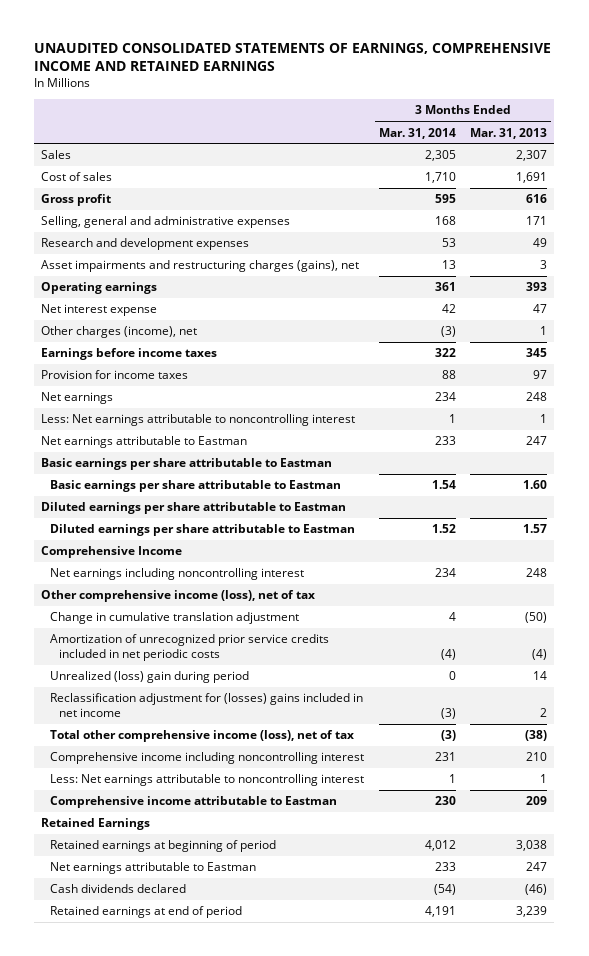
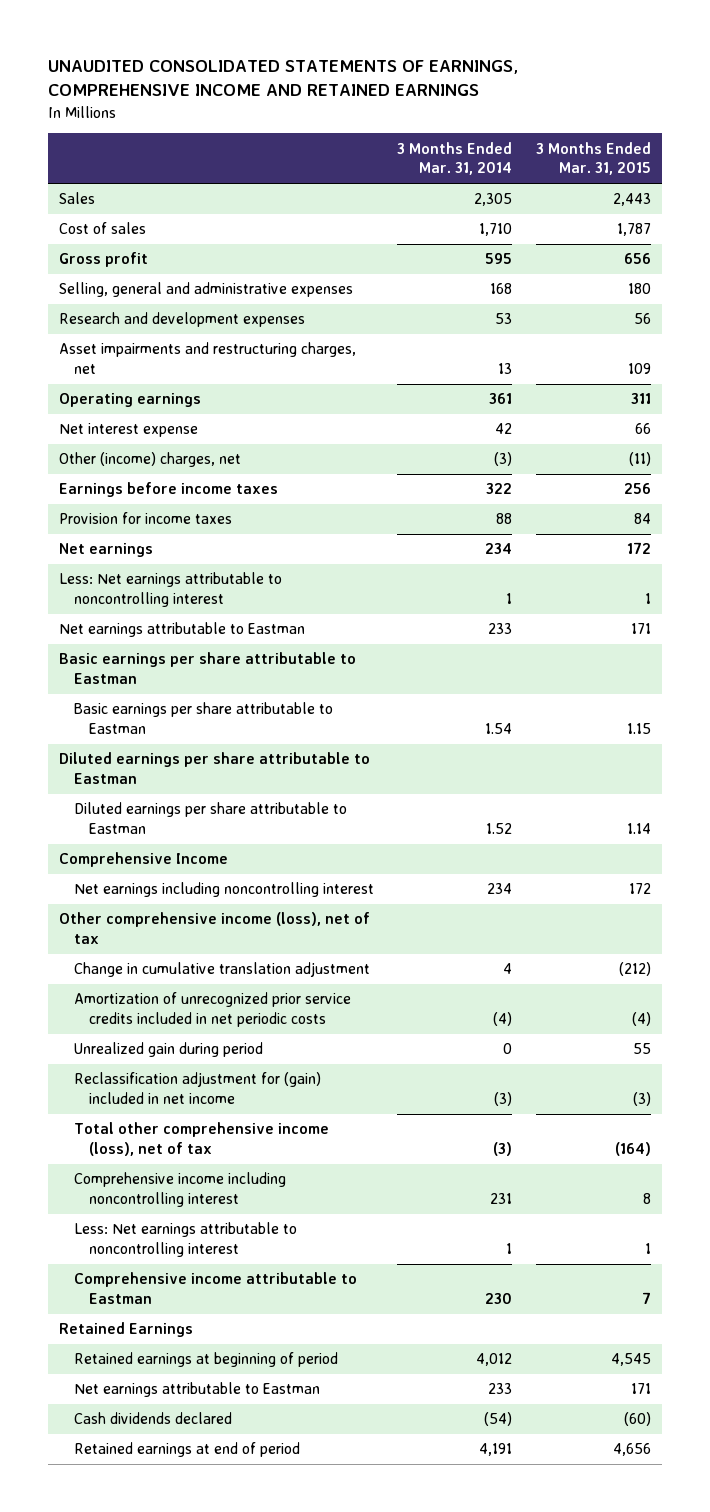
[470,127,548,139] Mar. 31, 2013 -> none
none -> [535,141,651,176] 3 Months Ended Mar. 31, 2015
[41,260,360,273] Asset impairments and restructuring charges (gains), net -> [59,342,357,375] Asset impairments and restructuring charges, net
[41,326,198,339] Other charges (income), net -> [59,452,242,468] Other (income) charges, net
[50,671,250,684] Unrealized (loss) gain during period -> [74,1042,264,1058] Unrealized gain during period
[50,693,364,717] Reclassification adjustment for (losses) gains included in net income -> [74,1072,322,1105] Reclassification adjustment for (gain) included in net income

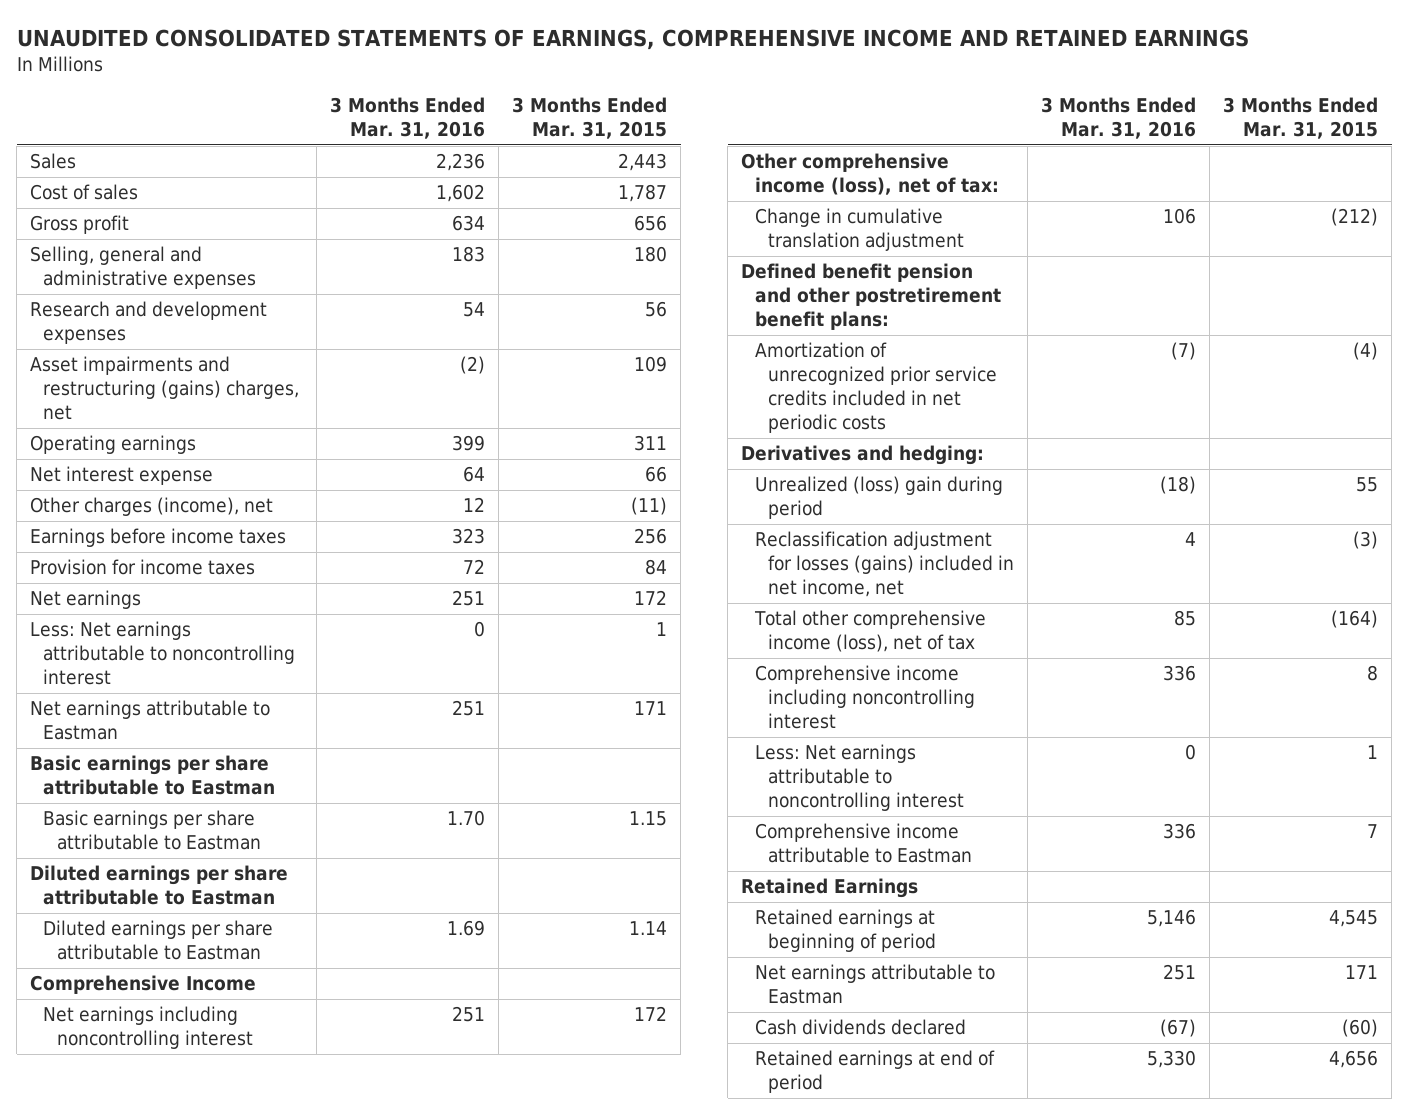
[397,141,513,176] 3 Months Ended Mar. 31, 2014 -> none
none -> [329,97,485,140] 3 Months Ended Mar. 31, 2016
[59,342,357,375] Asset impairments and restructuring charges, net -> [30,356,300,421] Asset impairments and restructuring (gains) charges, net
[59,452,242,468] Other (income) charges, net -> [30,497,274,517] Other charges (income), net
[59,912,371,945] Other comprehensive income (loss), net of tax -> [741,153,999,196] Other comprehensive income (loss), net of tax:
none -> [741,263,1001,331] Defined benefit pension and other postretirement benefit plans:
none -> [741,445,985,466] Derivatives and hedging:
[74,1042,264,1058] Unrealized gain during period -> [754,476,1003,520] Unrealized (loss) gain during period
[74,1072,322,1105] Reclassification adjustment for (gain) included in net income -> [754,531,1014,598] Reclassification adjustment for losses (gains) included in net income, net

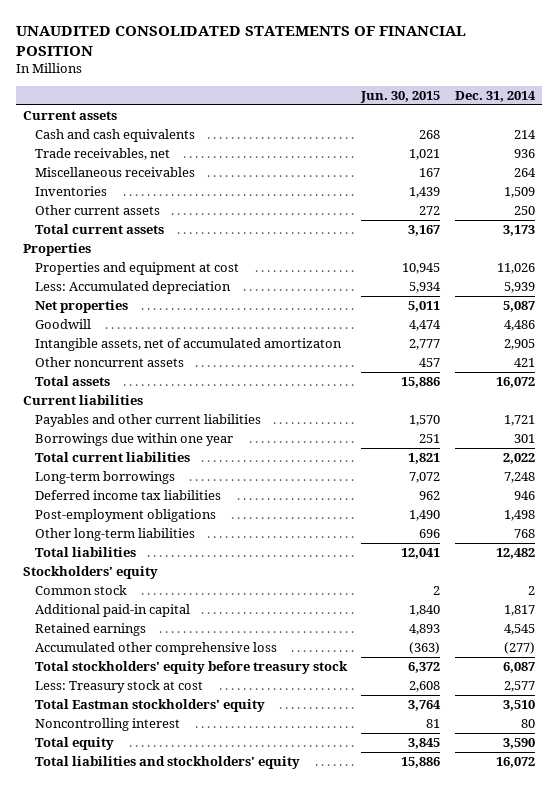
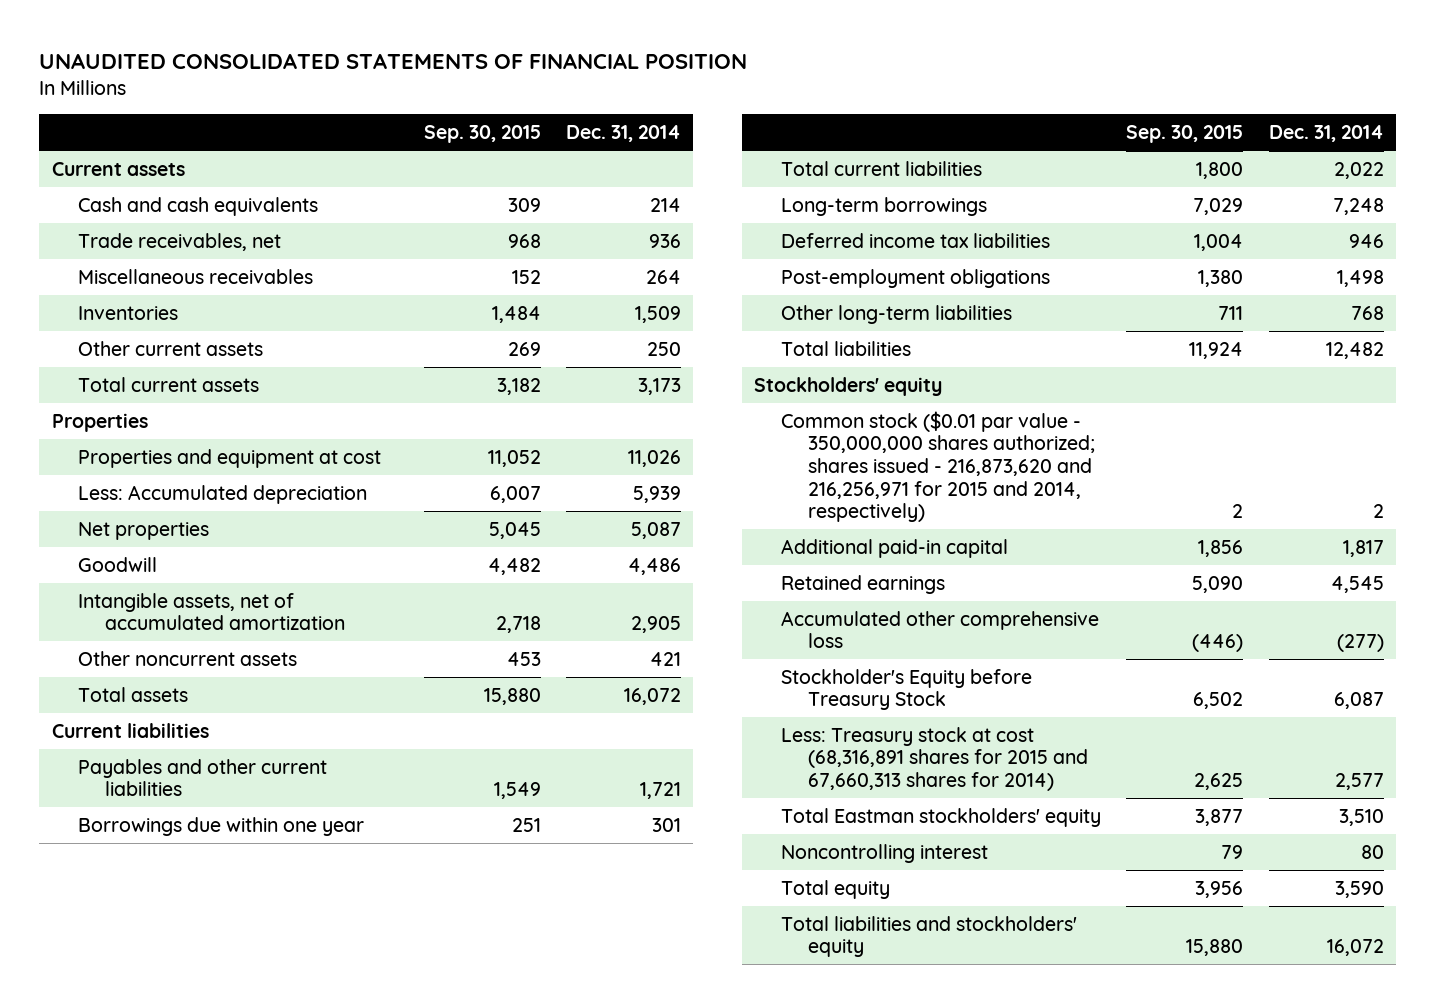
[360,91,441,104] Jun. 30, 2015 -> none
none -> [423,124,541,143] Sep. 30, 2015
[34,338,342,352] Intangible assets, net of accumulated amortizaton -> [78,592,346,631] Intangible assets, net of accumulated amortization
[34,585,127,596] Common stock -> [781,410,1095,523] Common stock ($0.01 par value - 350,000,000 shares authorized; shares issued - 216,873,620 and 216,256,971 for 2015 and 2014, respectively)
[34,661,348,675] Total stockholders' equity before treasury stock -> [781,668,1033,711] Stockholder's Equity before Treasury Stock
[34,680,203,694] Less: Treasury stock at cost -> [781,726,1088,791] Less: Treasury stock at cost (68,316,891 shares for 2015 and 67,660,313 shares for 2014)

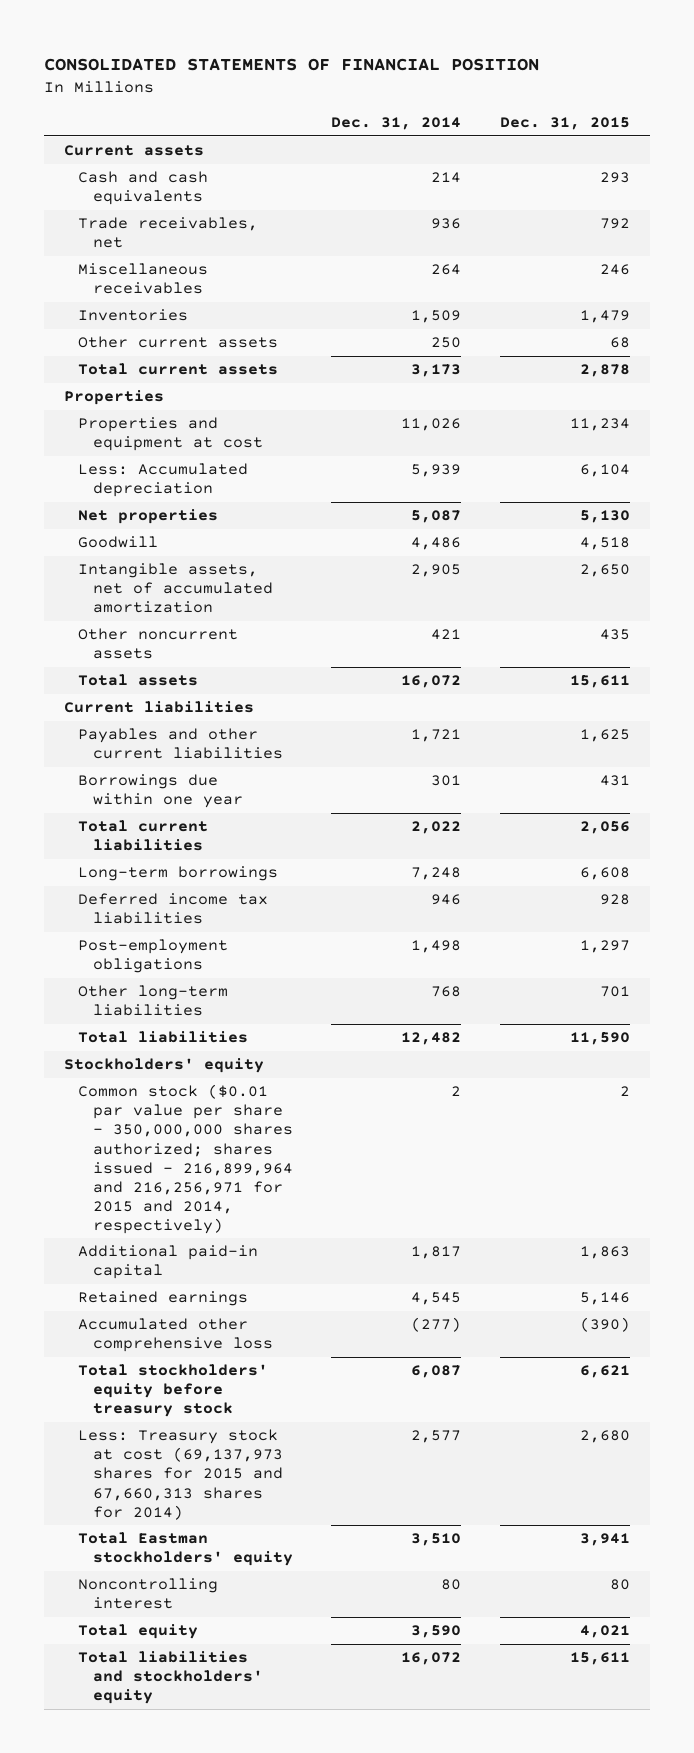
[38,52,747,69] UNAUDITED CONSOLIDATED STATEMENTS OF FINANCIAL POSITION -> [44,57,540,71] CONSOLIDATED STATEMENTS OF FINANCIAL POSITION
[423,124,541,143] Sep. 30, 2015 -> none
none -> [500,116,631,130] Dec. 31, 2015
[781,410,1095,523] Common stock ($0.01 par value - 350,000,000 shares authorized; shares issued - 216,873,620 and 216,256,971 for 2015 and 2014, respectively) -> [78,1084,293,1234] Common stock ($0.01 par value per share - 350,000,000 shares authorized; shares issued - 216,899,964 and 216,256,971 for 2015 and 2014, respectively)
[781,668,1033,711] Stockholder's Equity before Treasury Stock -> [78,1364,269,1418] Total stockholders' equity before treasury stock
[781,726,1088,791] Less: Treasury stock at cost (68,316,891 shares for 2015 and 67,660,313 shares for 2014) -> [78,1429,283,1520] Less: Treasury stock at cost (69,137,973 shares for 2015 and 67,660,313 shares for 2014)

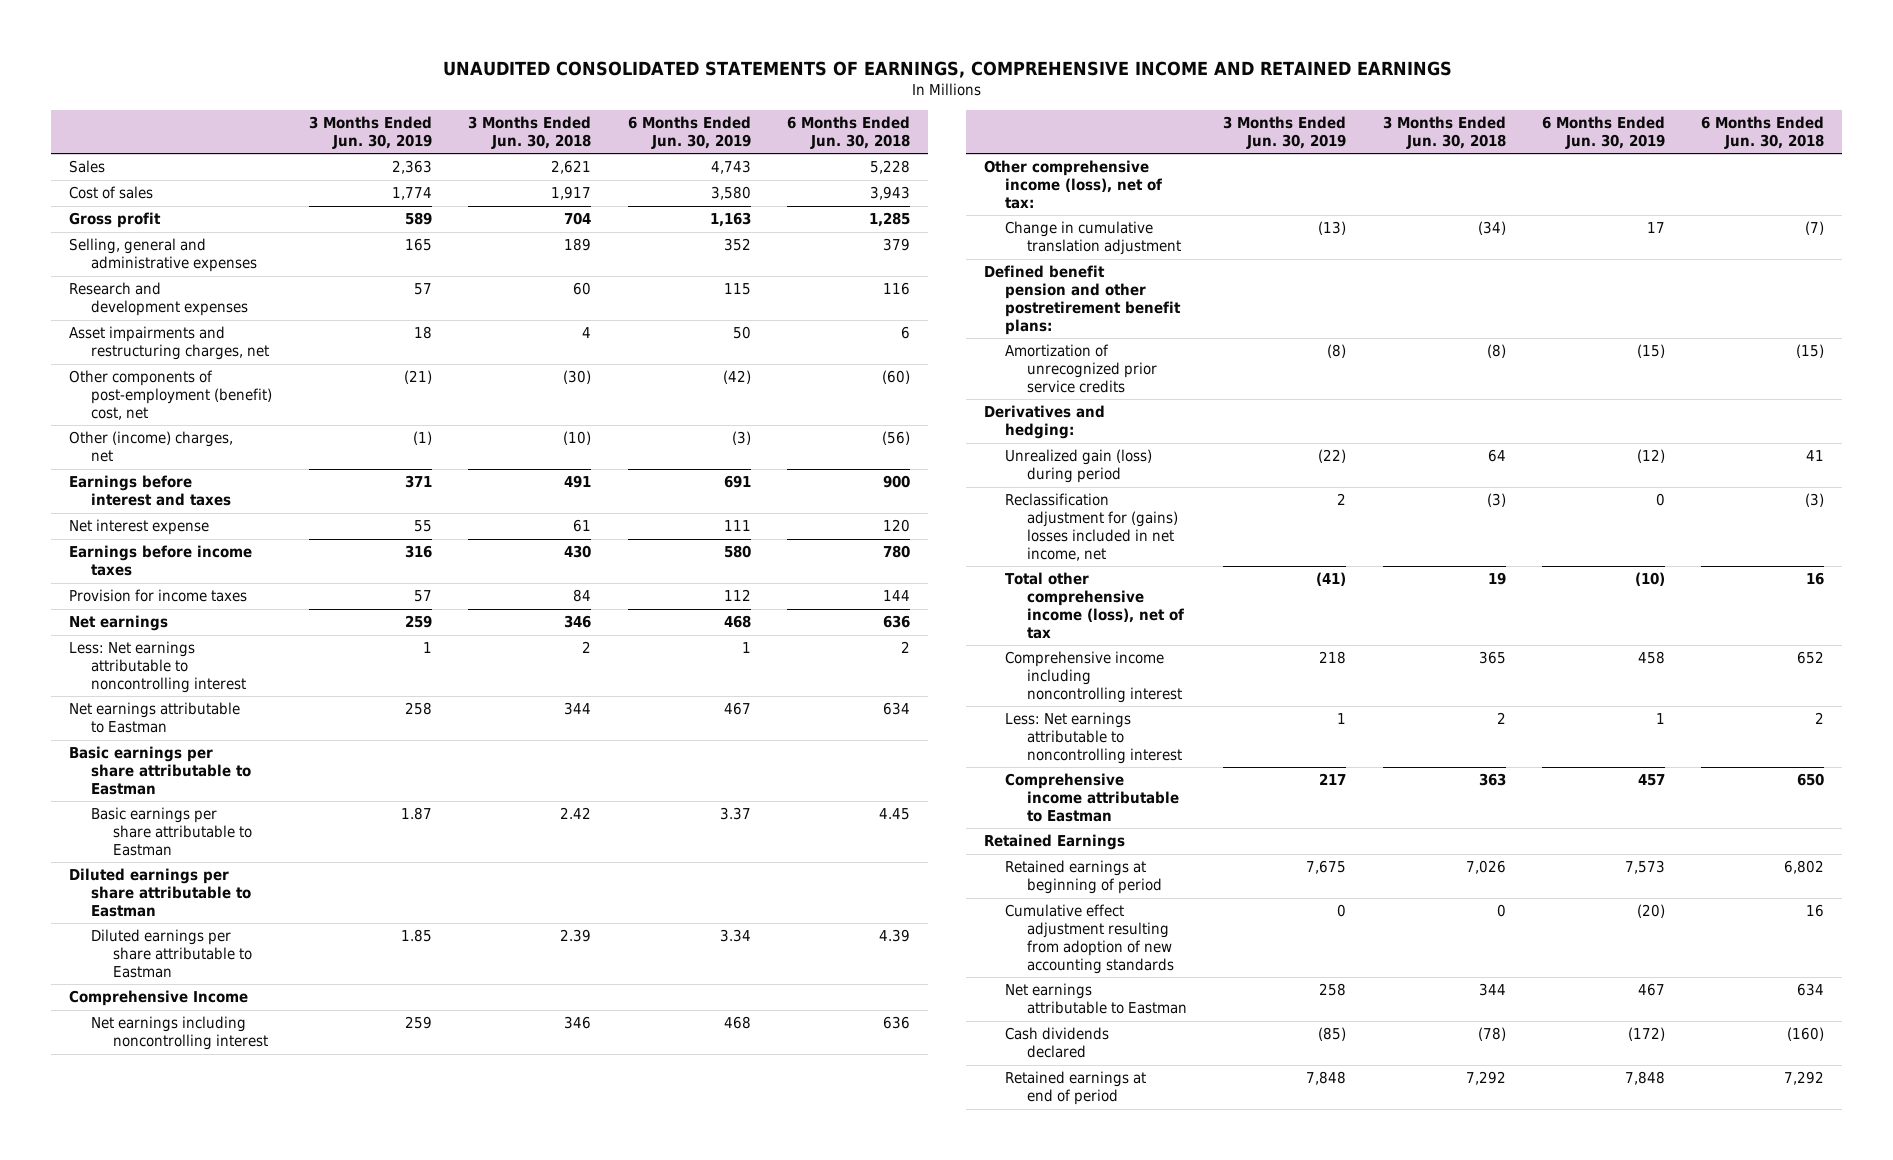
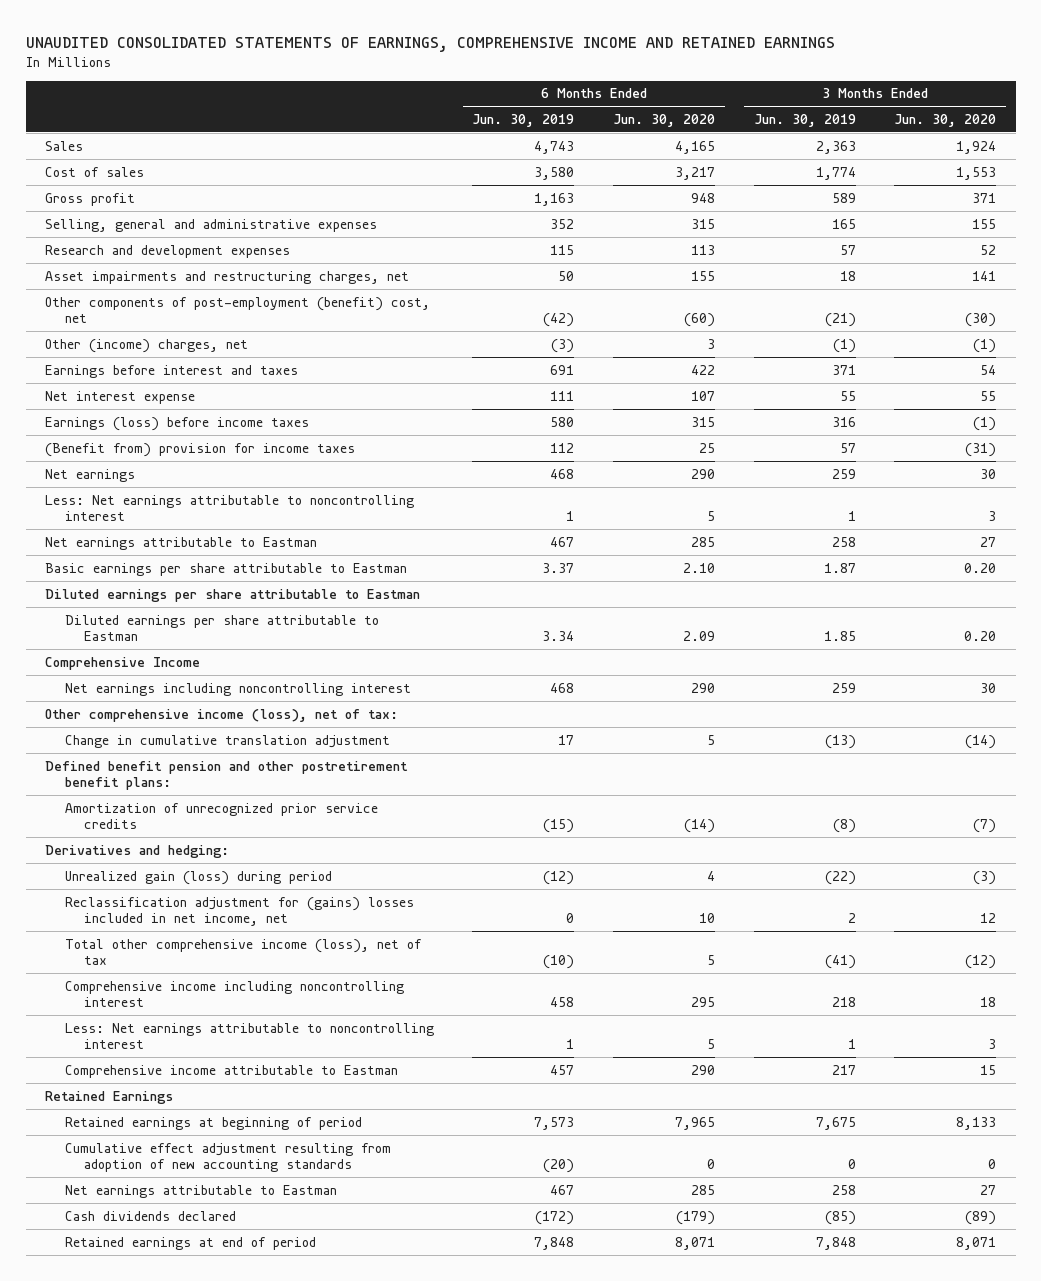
[468,116,592,149] 3 Months Ended Jun. 30, 2018 -> none
[786,116,910,149] 6 Months Ended Jun. 30, 2018 -> none
none -> [613,113,716,127] Jun. 30, 2020
none -> [894,113,997,127] Jun. 30, 2020
[69,545,253,577] Earnings before income taxes -> [45,416,310,431] Earnings (loss) before income taxes
[69,589,248,603] Provision for income taxes -> [45,442,356,457] (Benefit from) provision for income taxes
[69,746,252,795] Basic earnings per share attributable to Eastman -> none

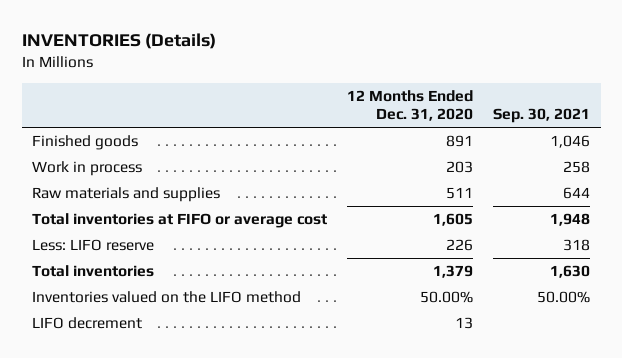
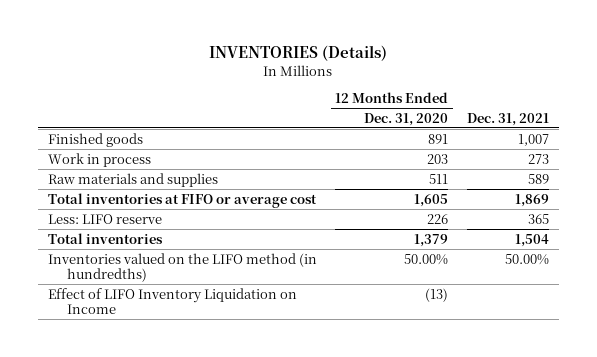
[493,108,591,124] Sep. 30, 2021 -> none
none -> [467,112,550,126] Dec. 31, 2021
[31,316,142,329] LIFO decrement -> none
[31,290,301,303] Inventories valued on the LIFO method -> [47,252,317,282] Inventories valued on the LIFO method (in hundredths)
none -> [47,287,297,314] Effect of LIFO Inventory Liquidation on Income

